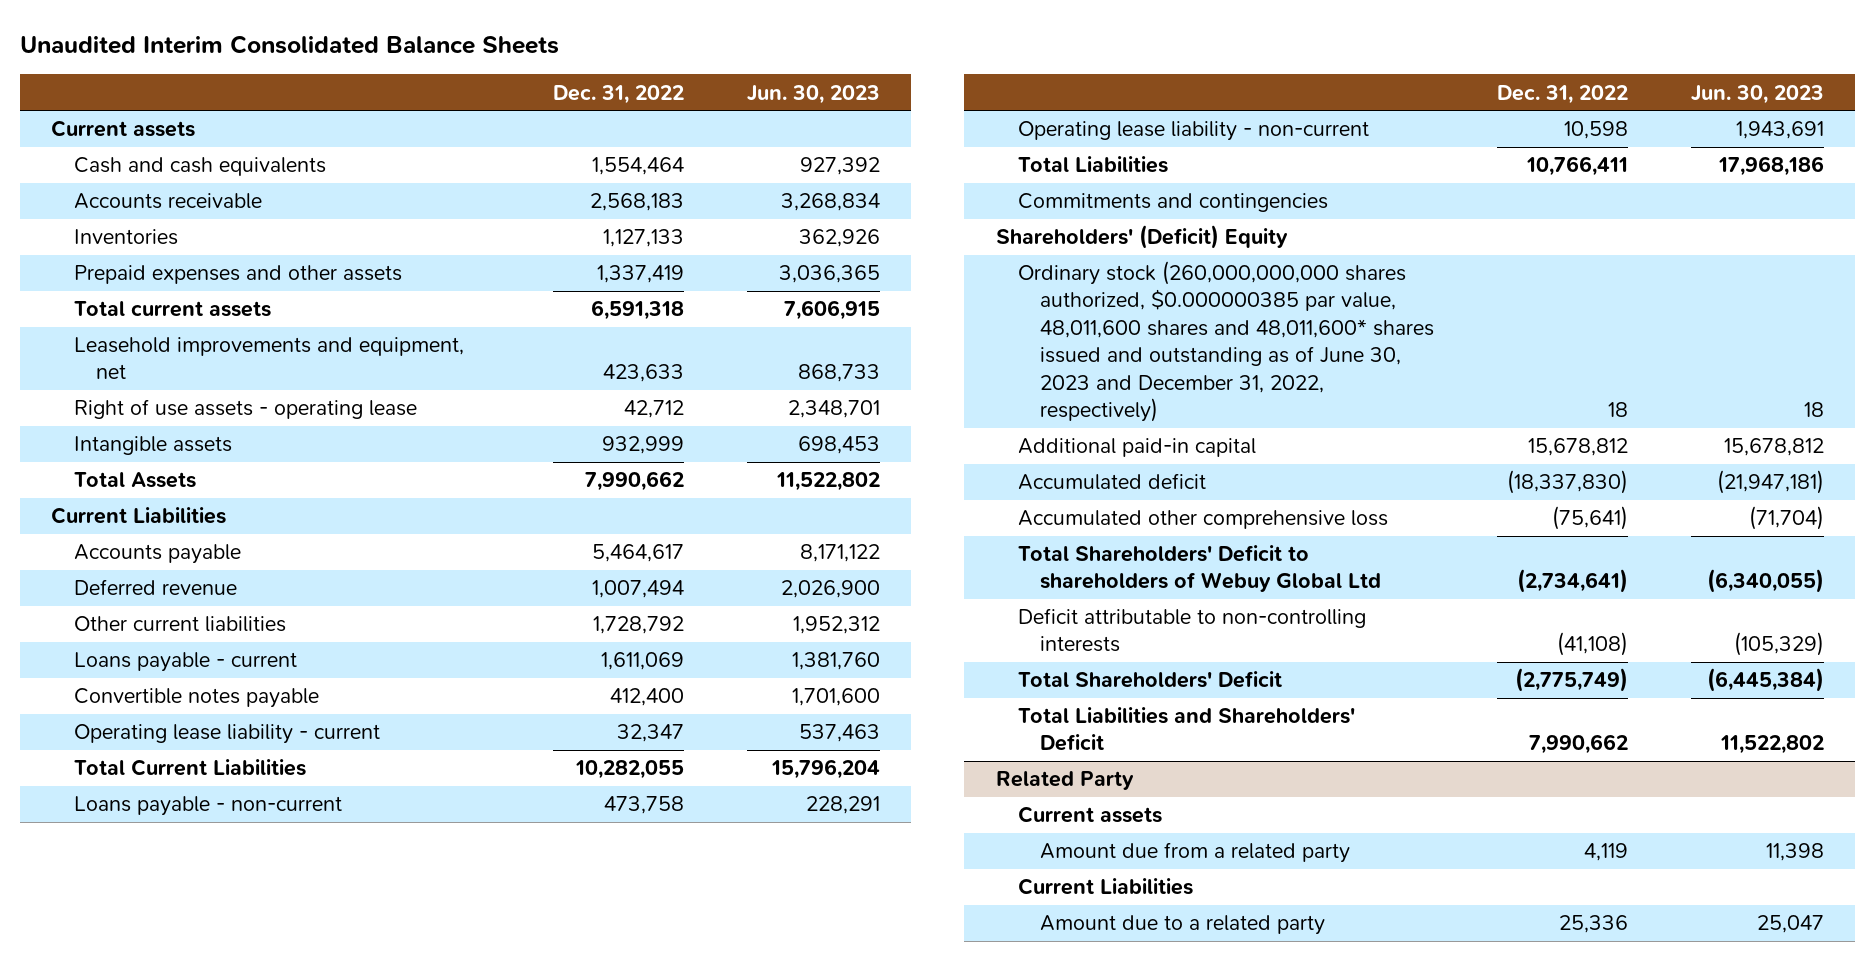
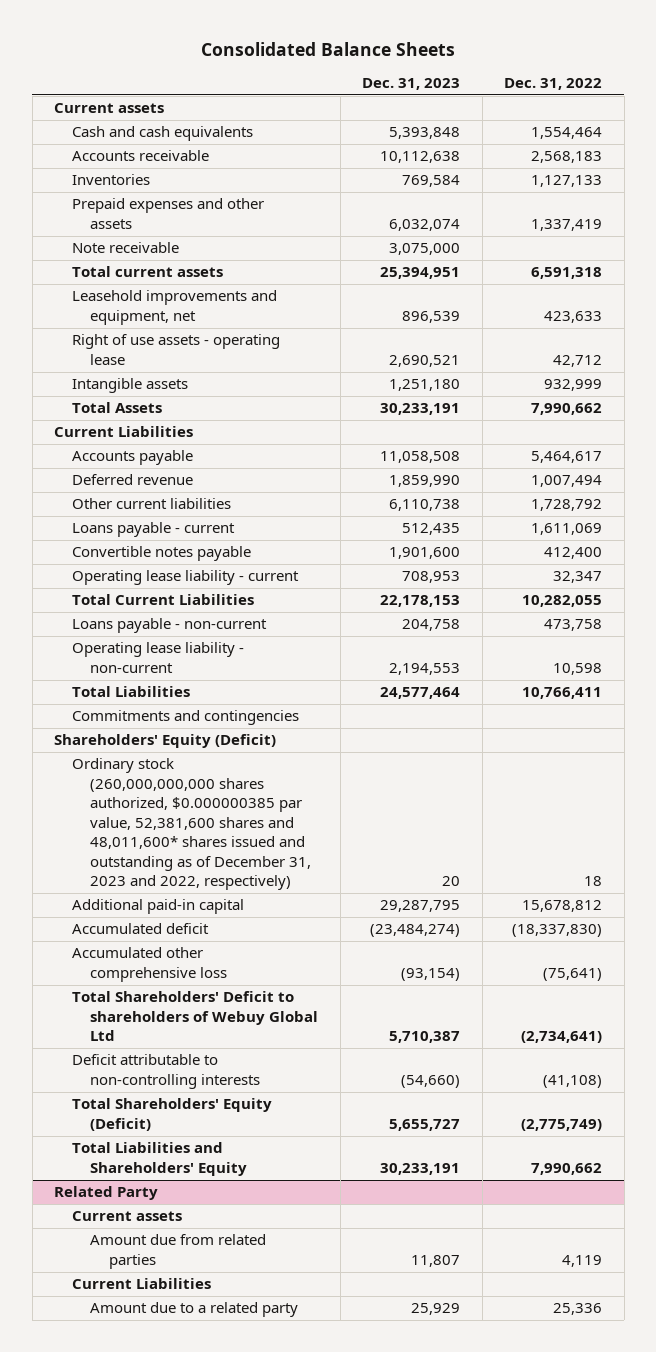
[19,35,559,55] Unaudited Interim Consolidated Balance Sheets -> [201,41,456,56] Consolidated Balance Sheets
[746,84,880,104] Jun. 30, 2023 -> none
none -> [362,78,461,91] Dec. 31, 2023
none -> [72,242,180,254] Note receivable
[995,225,1288,250] Shareholders' (Deficit) Equity -> [54,734,277,749] Shareholders' Equity (Deficit)
[1018,261,1435,422] Ordinary stock (260,000,000,000 shares authorized, $0.000000385 par value, 48,011,600 shares and 48,011,600* shares issued and outstanding as of June 30, 2023 and December 31, 2022, respectively) -> [72,758,312,891] Ordinary stock (260,000,000,000 shares authorized, $0.000000385 par value, 52,381,600 shares and 48,011,600* shares issued and outstanding as of December 31, 2023 and 2022, respectively)
[1018,671,1283,689] Total Shareholders' Deficit -> [72,1098,273,1131] Total Shareholders' Equity (Deficit)
[1018,707,1356,752] Total Liabilities and Shareholders' Deficit -> [72,1142,248,1176] Total Liabilities and Shareholders' Equity
[1040,842,1351,864] Amount due from a related party -> [90,1234,267,1269] Amount due from related parties

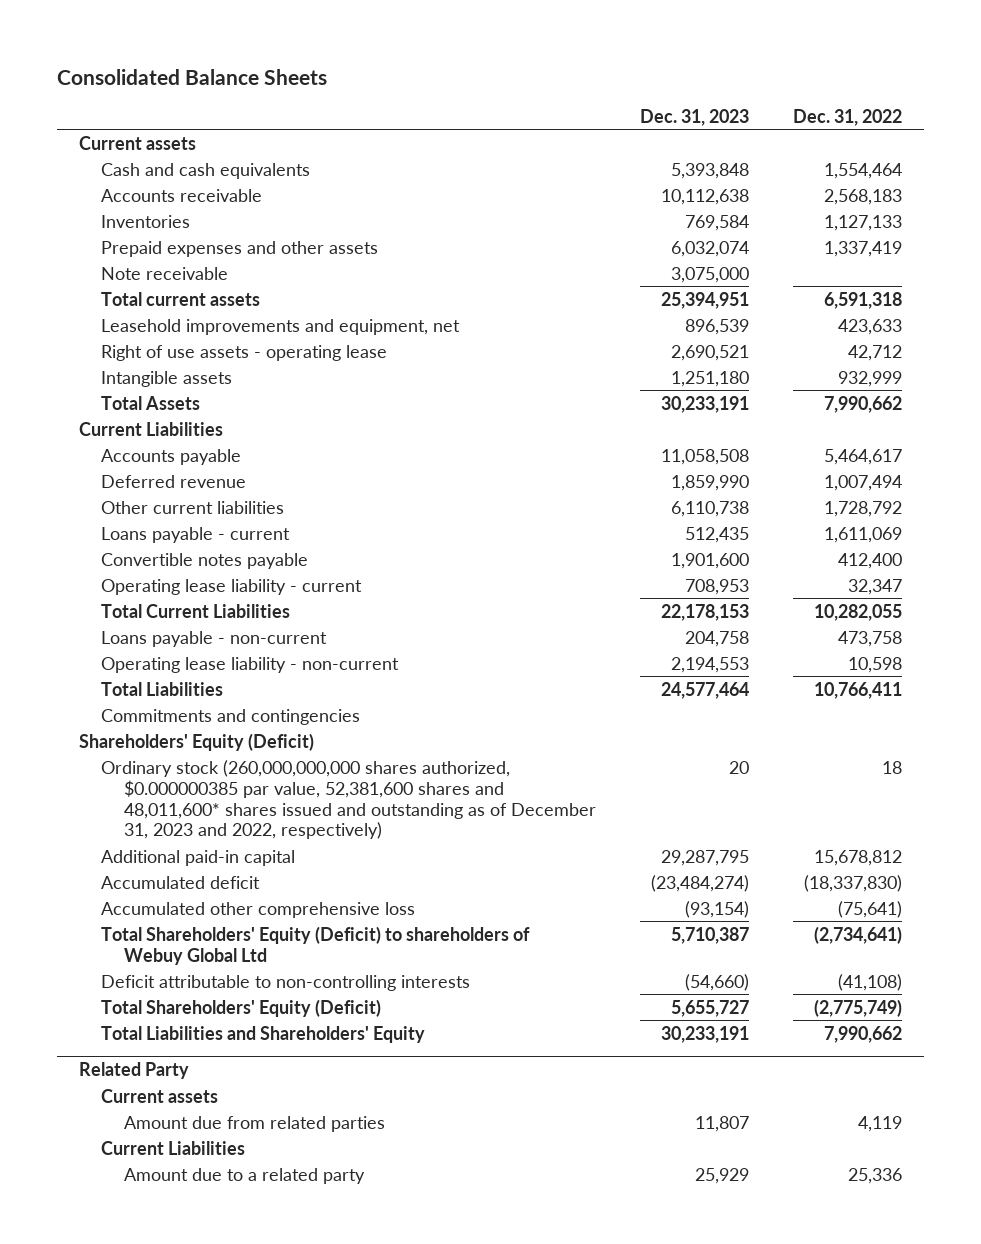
[72,991,319,1042] Total Shareholders' Deficit to shareholders of Webuy Global Ltd -> [101,925,531,965] Total Shareholders' Equity (Deficit) to shareholders of Webuy Global Ltd

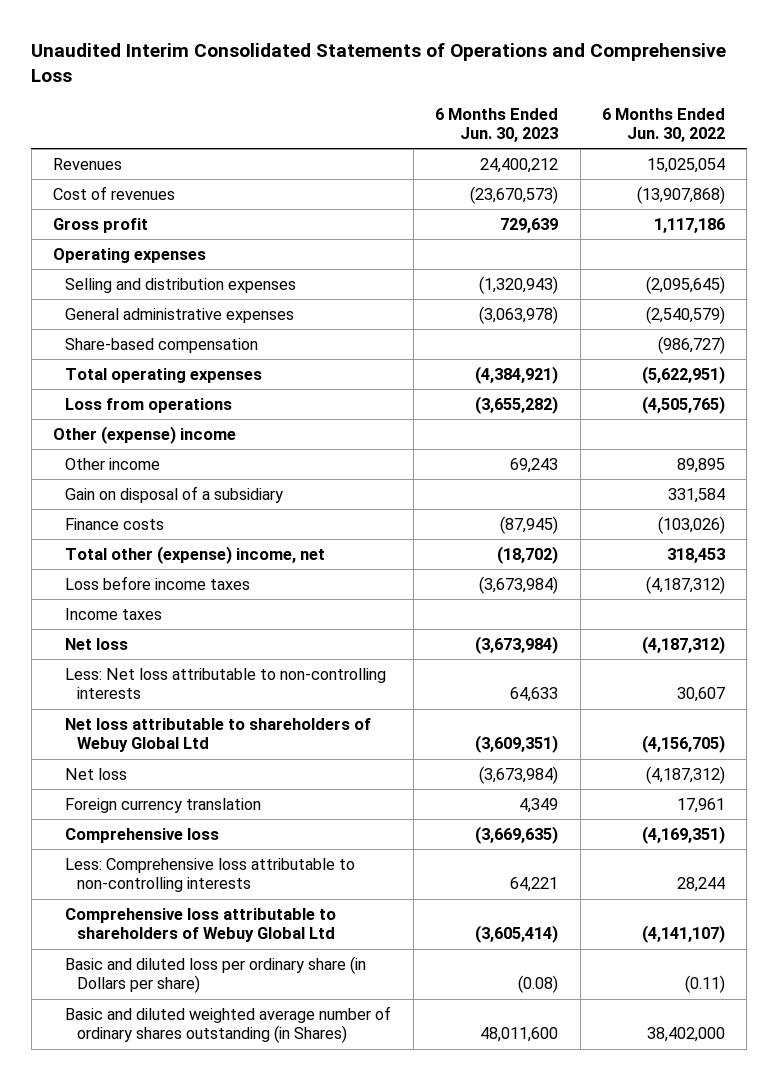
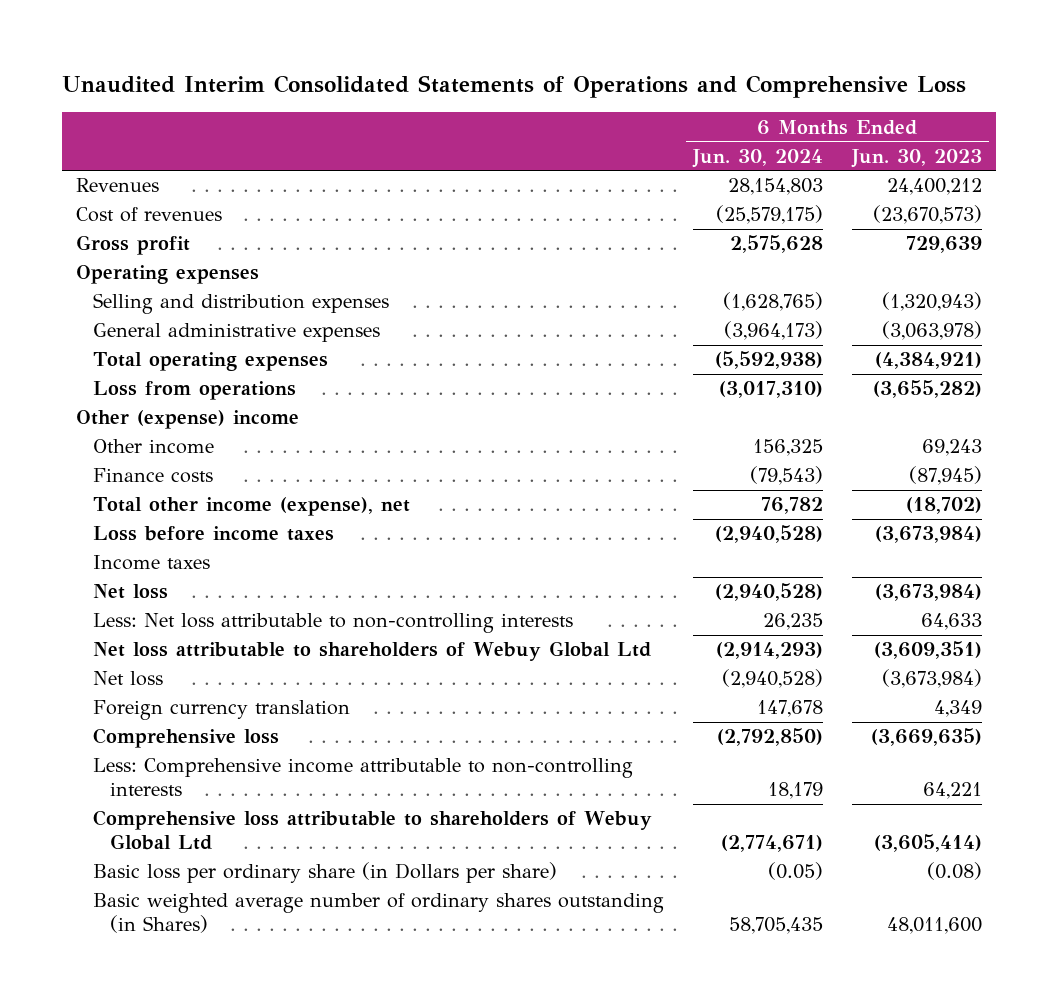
[601,107,725,142] 6 Months Ended Jun. 30, 2022 -> none
none -> [691,148,823,168] Jun. 30, 2024
[65,338,259,354] Share-based compensation -> none
[65,486,284,504] Gain on disposal of a subsidiary -> none
[65,546,326,565] Total other (expense) income, net -> [93,497,411,517] Total other income (expense), net
[65,858,356,893] Less: Comprehensive loss attributable to non-controlling interests -> [93,758,634,797] Less: Comprehensive income attributable to non-controlling interests
[65,956,367,994] Basic and diluted loss per ordinary share (in Dollars per share) -> [93,862,558,884] Basic loss per ordinary share (in Dollars per share)
[65,1006,392,1044] Basic and diluted weighted average number of ordinary shares outstanding (in Shares) -> [93,893,665,934] Basic weighted average number of ordinary shares outstanding (in Shares)

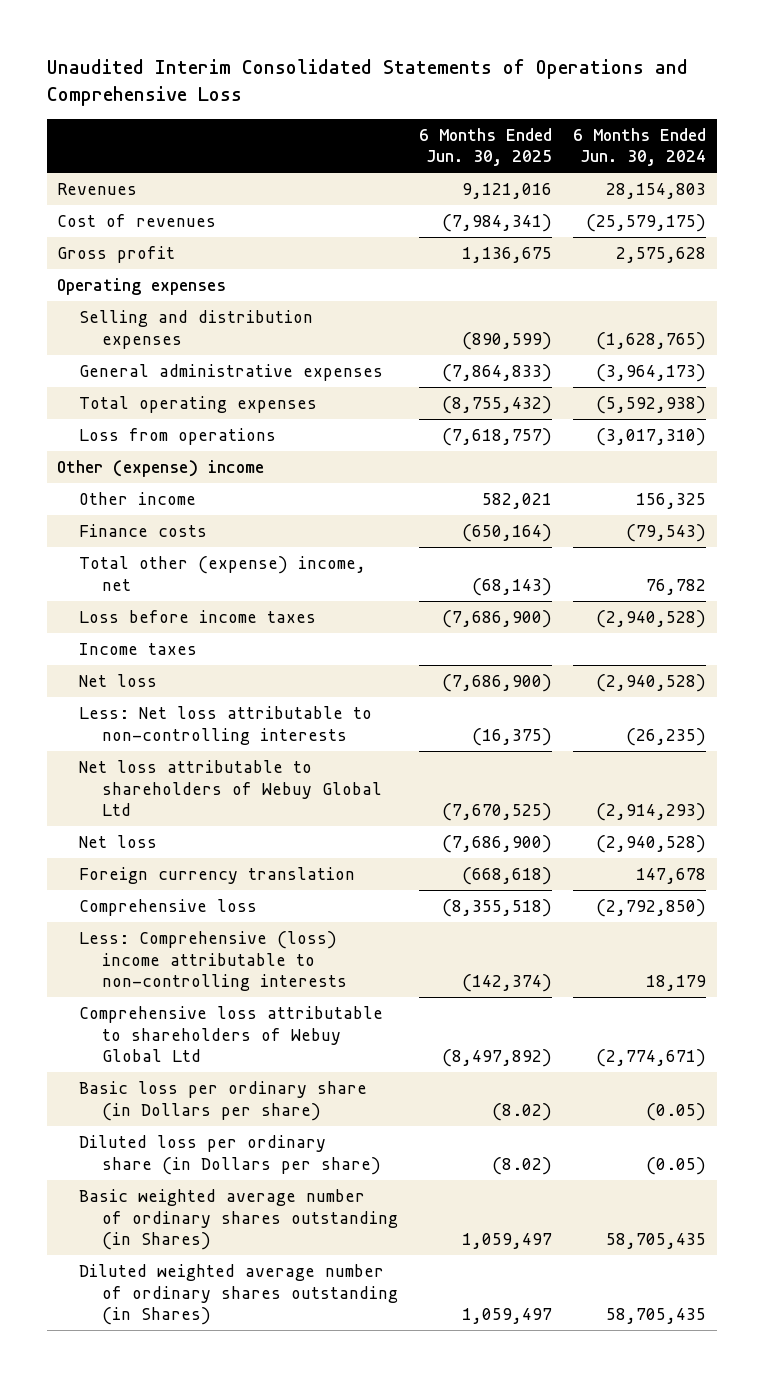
[850,148,982,168] Jun. 30, 2023 -> none
none -> [418,127,552,167] 6 Months Ended Jun. 30, 2025
[93,497,411,517] Total other income (expense), net -> [79,556,367,591] Total other (expense) income, net
[762,613,823,631] 26,235 -> [626,727,707,746] (26,235)
[93,758,634,797] Less: Comprehensive income attributable to non-controlling interests -> [79,931,347,992] Less: Comprehensive (loss) income attributable to non-controlling interests
none -> [79,1135,381,1175] Diluted loss per ordinary share (in Dollars per share)
none -> [79,1264,398,1326] Diluted weighted average number of ordinary shares outstanding (in Shares)

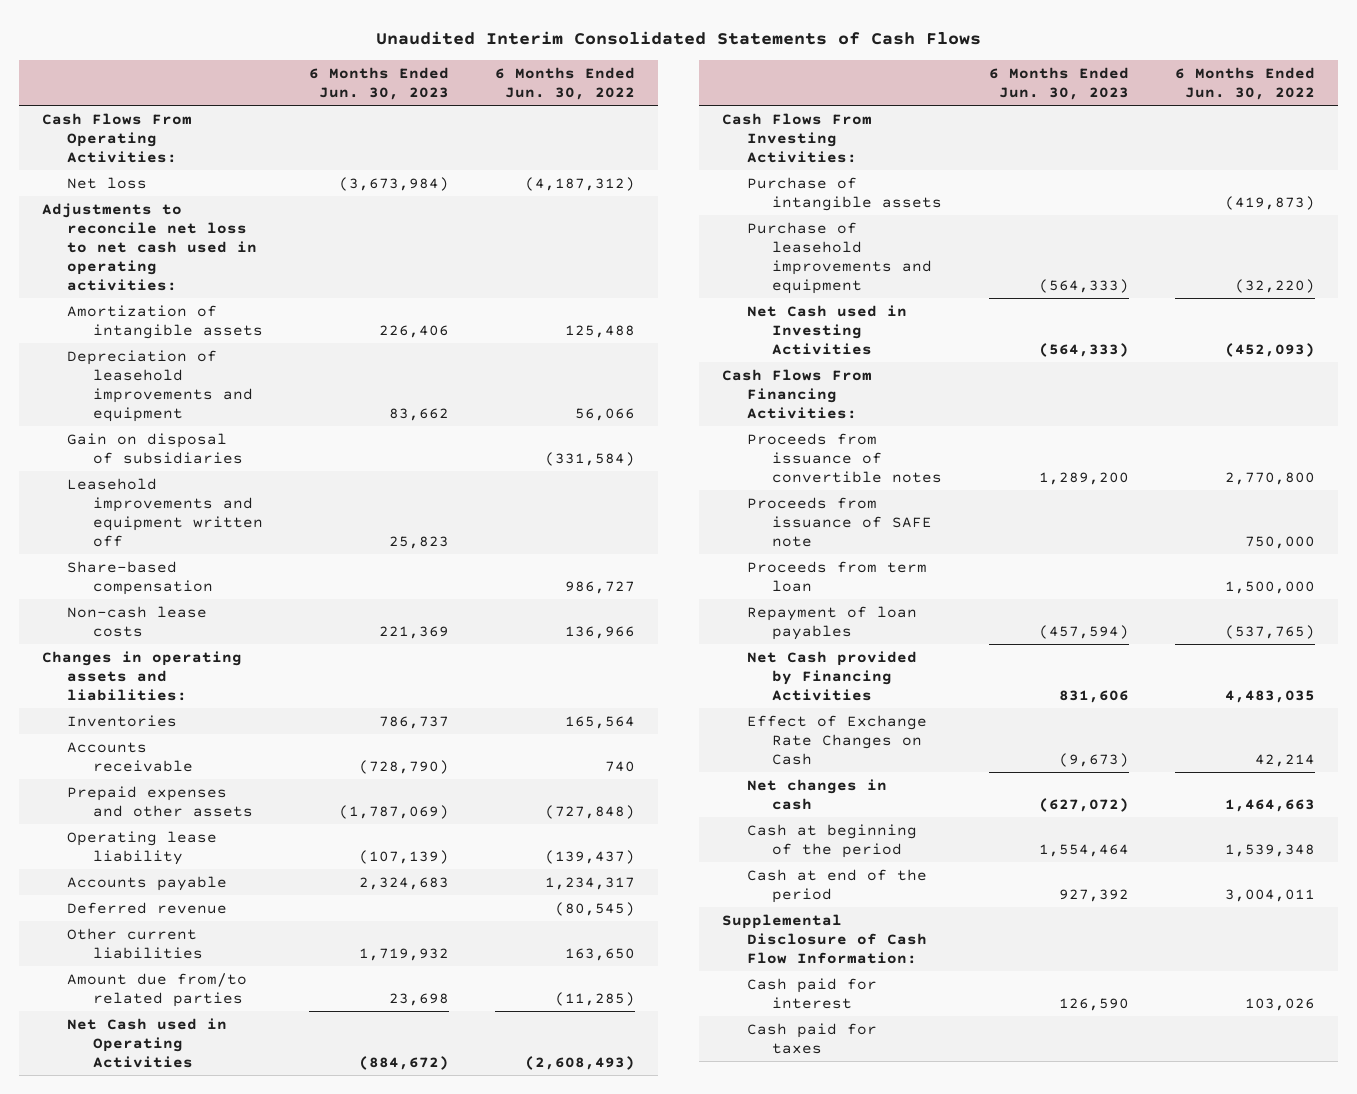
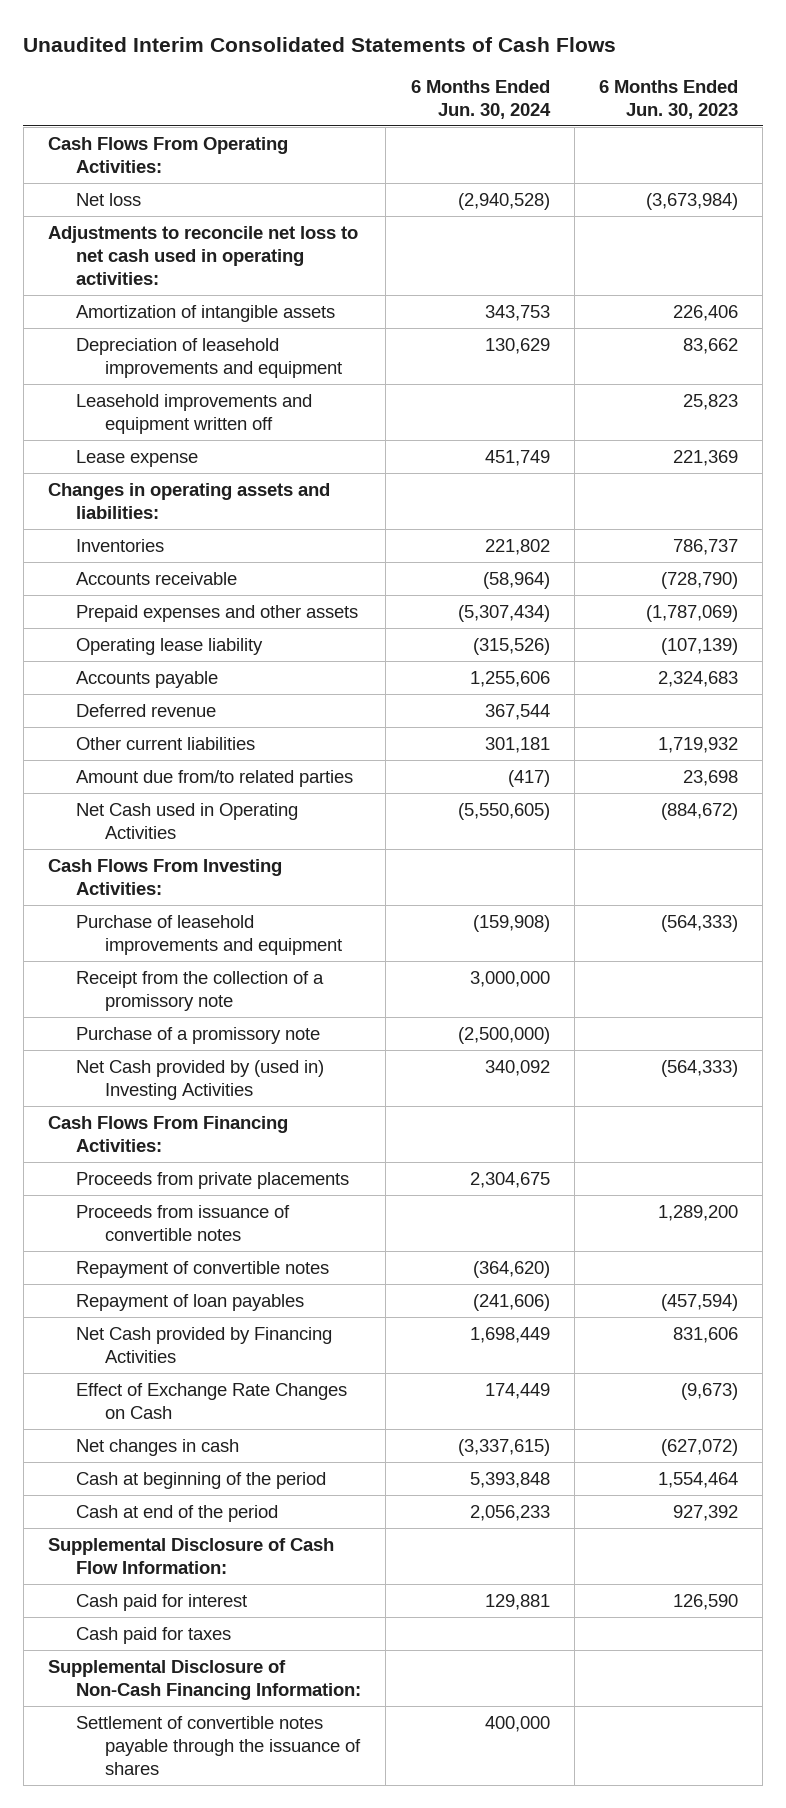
[495,66,636,100] 6 Months Ended Jun. 30, 2022 -> none
none -> [410,79,551,119] 6 Months Ended Jun. 30, 2024
[67,432,243,464] Gain on disposal of subsidiaries -> none
[67,560,213,595] Share-based compensation -> none
[67,605,208,637] Non-cash lease costs -> [76,449,199,467] Lease expense
[747,176,943,211] Purchase of intangible assets -> none
none -> [76,970,325,1012] Receipt from the collection of a promissory note
none -> [76,1026,321,1044] Purchase of a promissory note
[747,304,908,355] Net Cash used in Investing Activities -> [76,1059,325,1101] Net Cash provided by (used in) Investing Activities
none -> [76,1171,350,1189] Proceeds from private placements
[747,496,933,547] Proceeds from issuance of SAFE note -> none
[747,560,928,592] Proceeds from term loan -> none
none -> [76,1260,330,1278] Repayment of convertible notes
none -> [47,1659,362,1701] Supplemental Disclosure of Non-Cash Financing Information:
none -> [76,1715,362,1776] Settlement of convertible notes payable through the issuance of shares

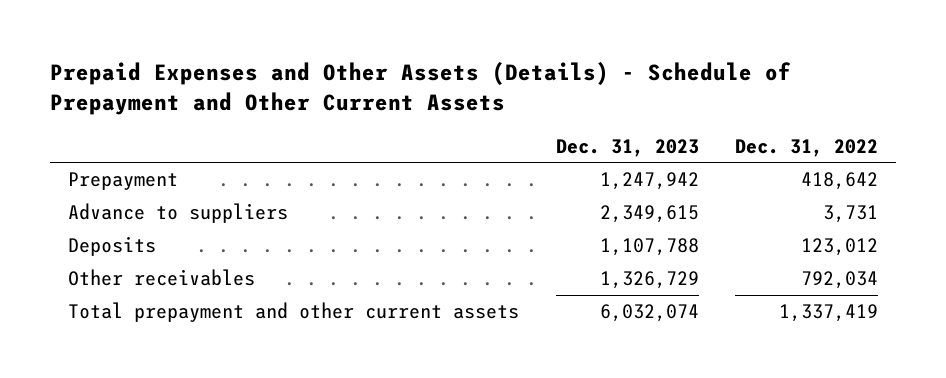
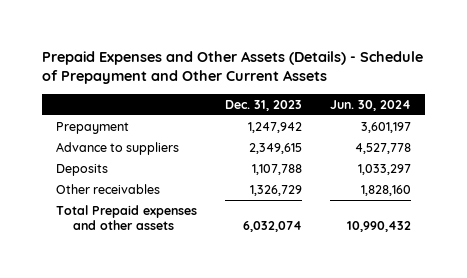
[734,138,878,157] Dec. 31, 2022 -> none
none -> [330,99,412,111] Jun. 30, 2024
[68,302,520,323] Total prepayment and other current assets -> [56,205,198,231] Total Prepaid expenses and other assets

